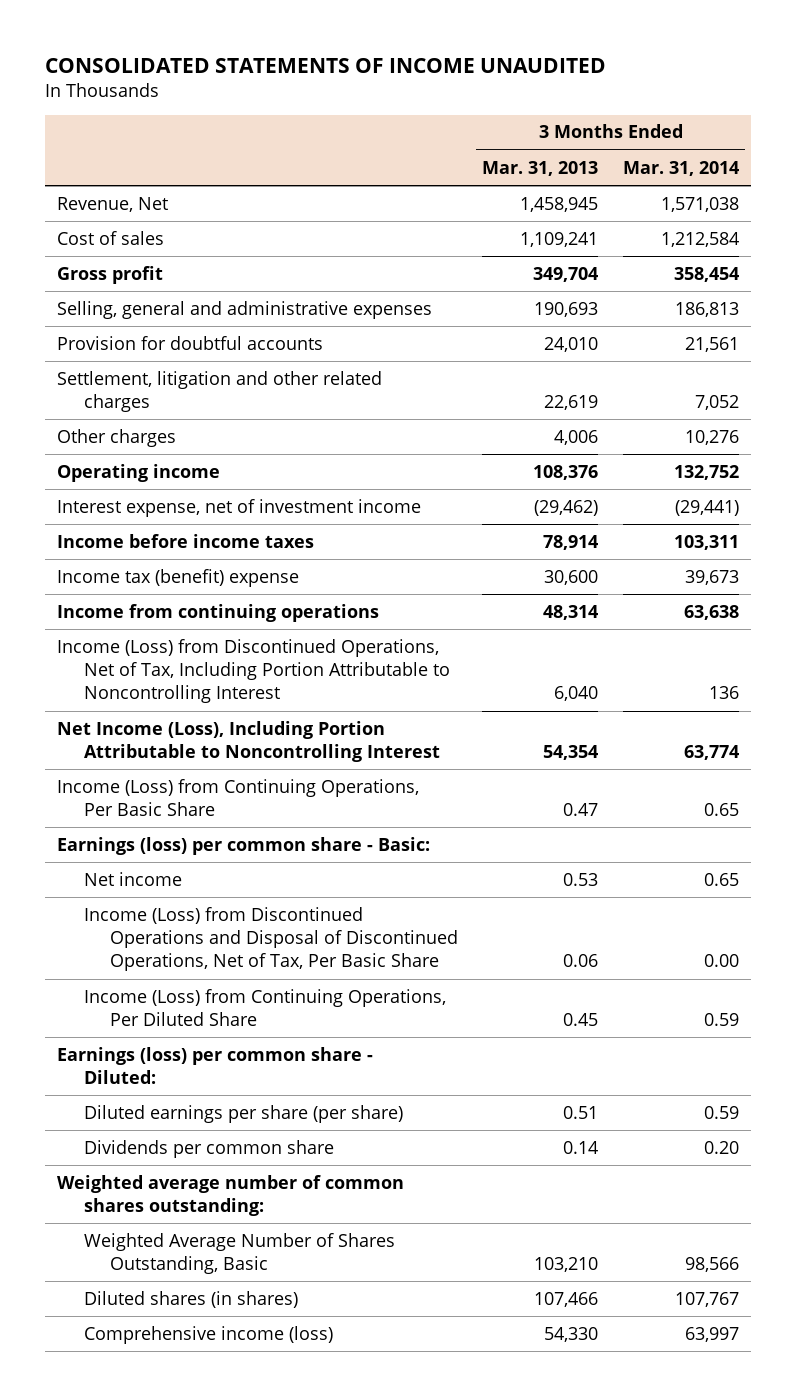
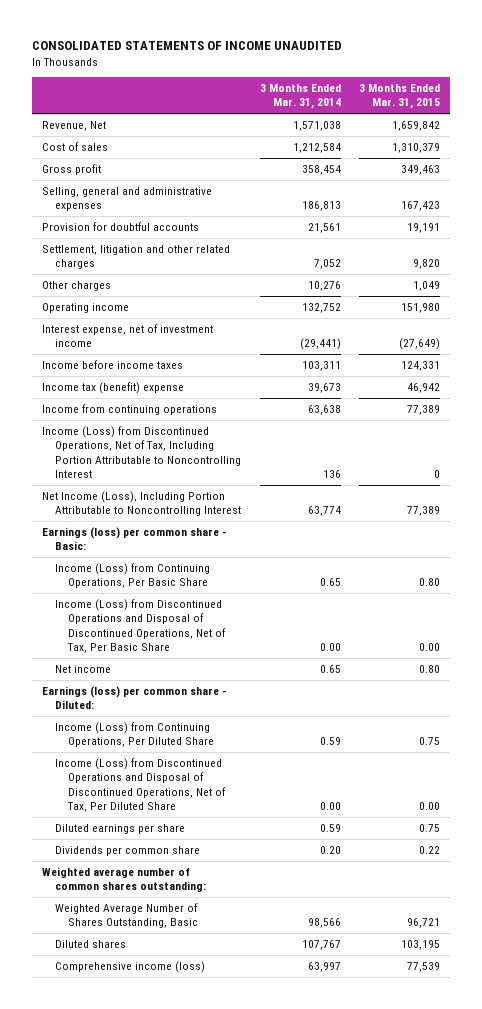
[482,160,599,176] Mar. 31, 2013 -> none
none -> [359,84,441,110] 3 Months Ended Mar. 31, 2015
[56,778,419,817] Income (Loss) from Continuing Operations, Per Basic Share -> [54,563,210,589] Income (Loss) from Continuing Operations, Per Basic Share
[83,871,182,886] Net income -> [54,665,111,674] Net income
[83,988,446,1027] Income (Loss) from Continuing Operations, Per Diluted Share -> [54,722,215,748] Income (Loss) from Continuing Operations, Per Diluted Share
none -> [54,758,227,812] Income (Loss) from Discontinued Operations and Disposal of Discontinued Operations, Net of Tax, Per Diluted Share
[83,1104,403,1123] Diluted earnings per share (per share) -> [54,824,185,835] Diluted earnings per share
[83,1290,298,1308] Diluted shares (in shares) -> [54,940,126,949] Diluted shares

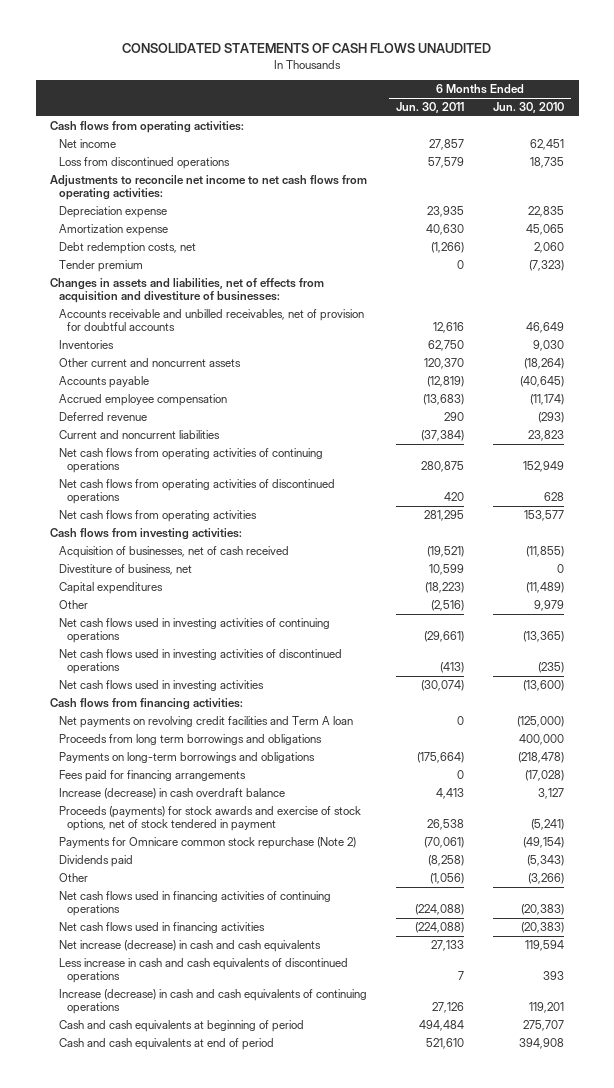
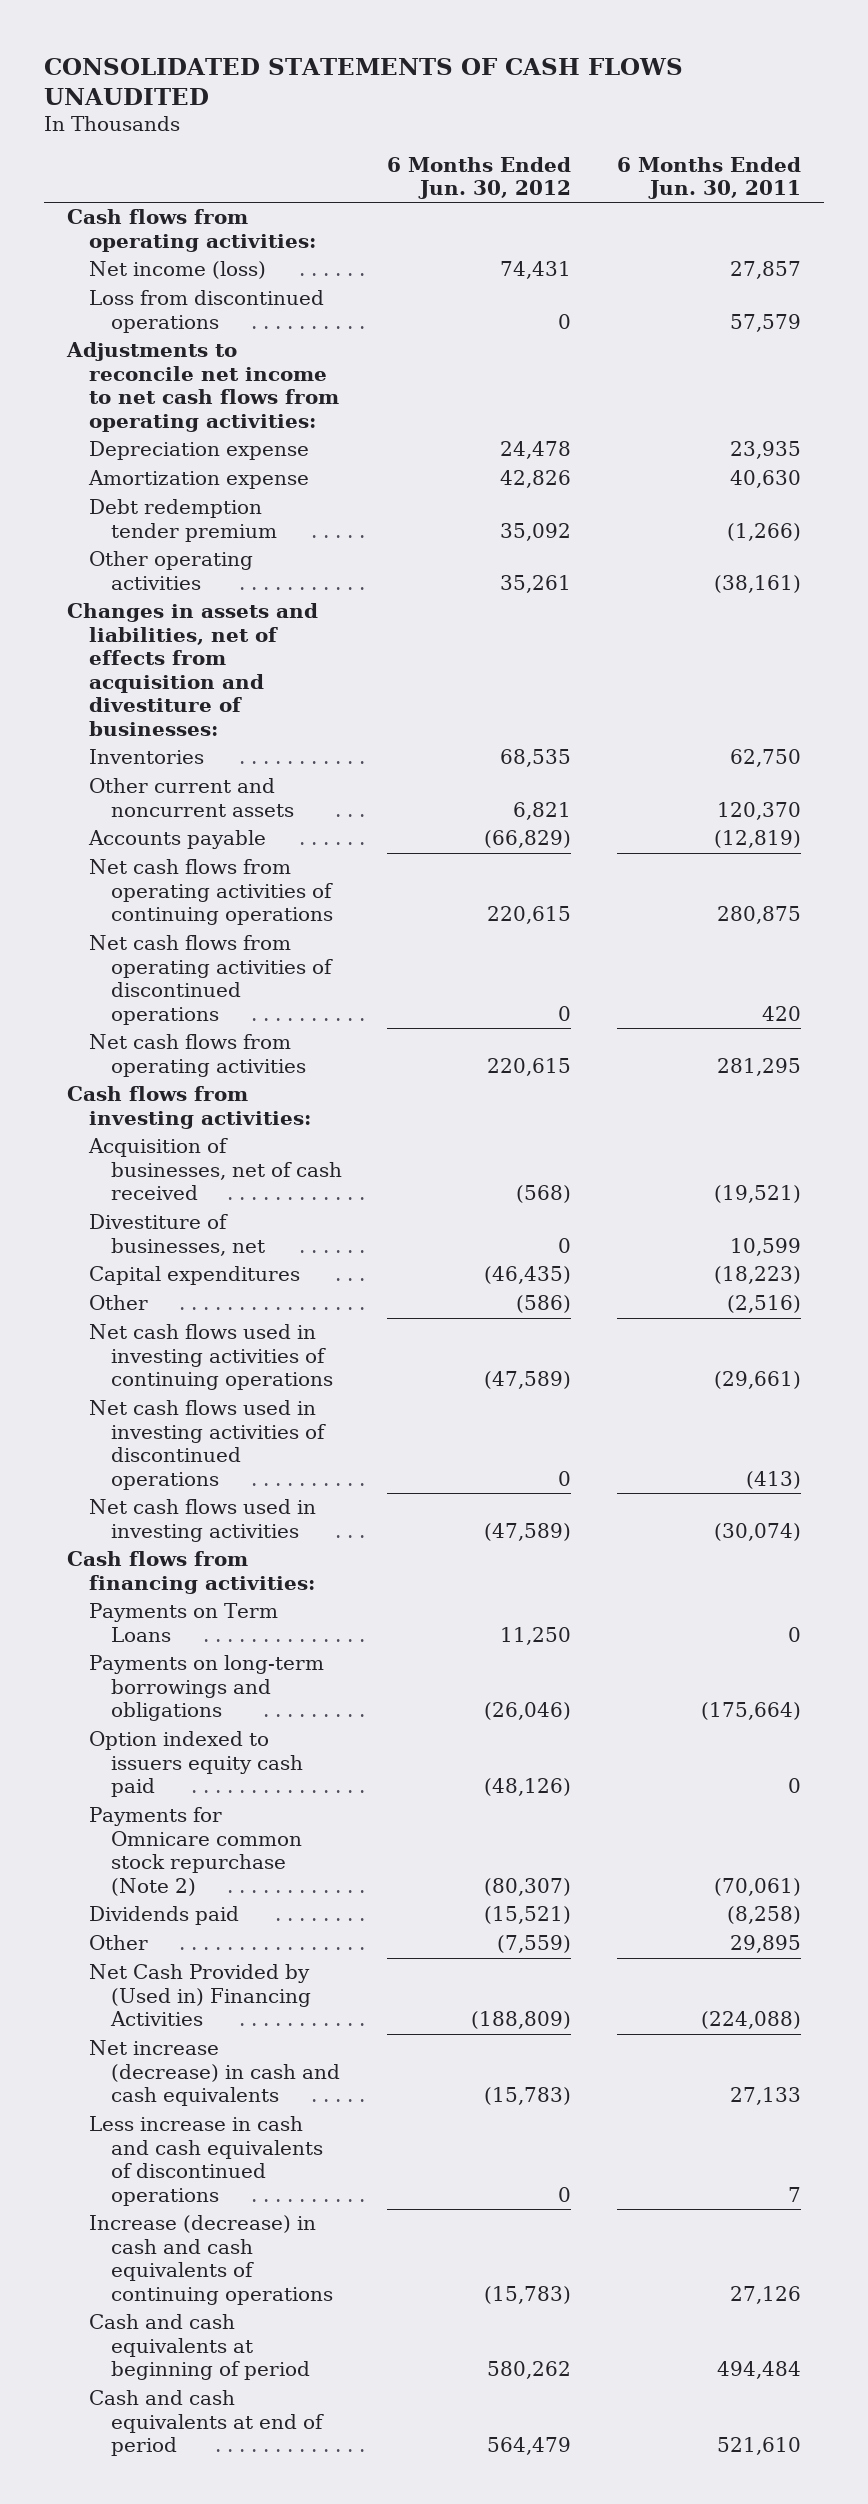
[493,102,565,114] Jun. 30, 2010 -> none
none -> [387,156,572,200] 6 Months Ended Jun. 30, 2012
[58,139,116,149] Net income -> [89,261,267,280] Net income (loss)
[58,260,143,273] Tender premium -> none
[58,242,196,255] Debt redemption costs, net -> [89,499,277,542] Debt redemption tender premium
none -> [89,551,254,590] Other operating activities
[58,309,364,332] Accounts receivable and unbilled receivables, net of provision for doubtful accounts -> none
[58,394,227,407] Accrued employee compensation -> none
[58,412,147,422] Deferred revenue -> none
[58,430,220,440] Current and noncurrent liabilities -> none
[58,564,192,576] Divestiture of business, net -> [89,1214,265,1256] Divestiture of businesses, net
[58,734,322,746] Proceeds from long term borrowings and obligations -> none
[58,716,353,729] Net payments on revolving credit facilities and Term A loan -> [89,1603,279,1642] Payments on Term Loans
[58,770,246,783] Fees paid for financing arrangements -> none
[58,788,285,800] Increase (decrease) in cash overdraft balance -> none
[58,806,361,832] Proceeds (payments) for stock awards and exercise of stock options, net of stock tendered in payment -> none
none -> [89,1731,303,1798] Option indexed to issuers equity cash paid
[58,891,331,917] Net cash flows used in financing activities of continuing operations -> none
[430,873,465,885] (1,056) -> [729,1935,801,1954] 29,895
[58,922,265,934] Net cash flows used in financing activities -> [89,1964,311,2027] Net Cash Provided by (Used in) Financing Activities

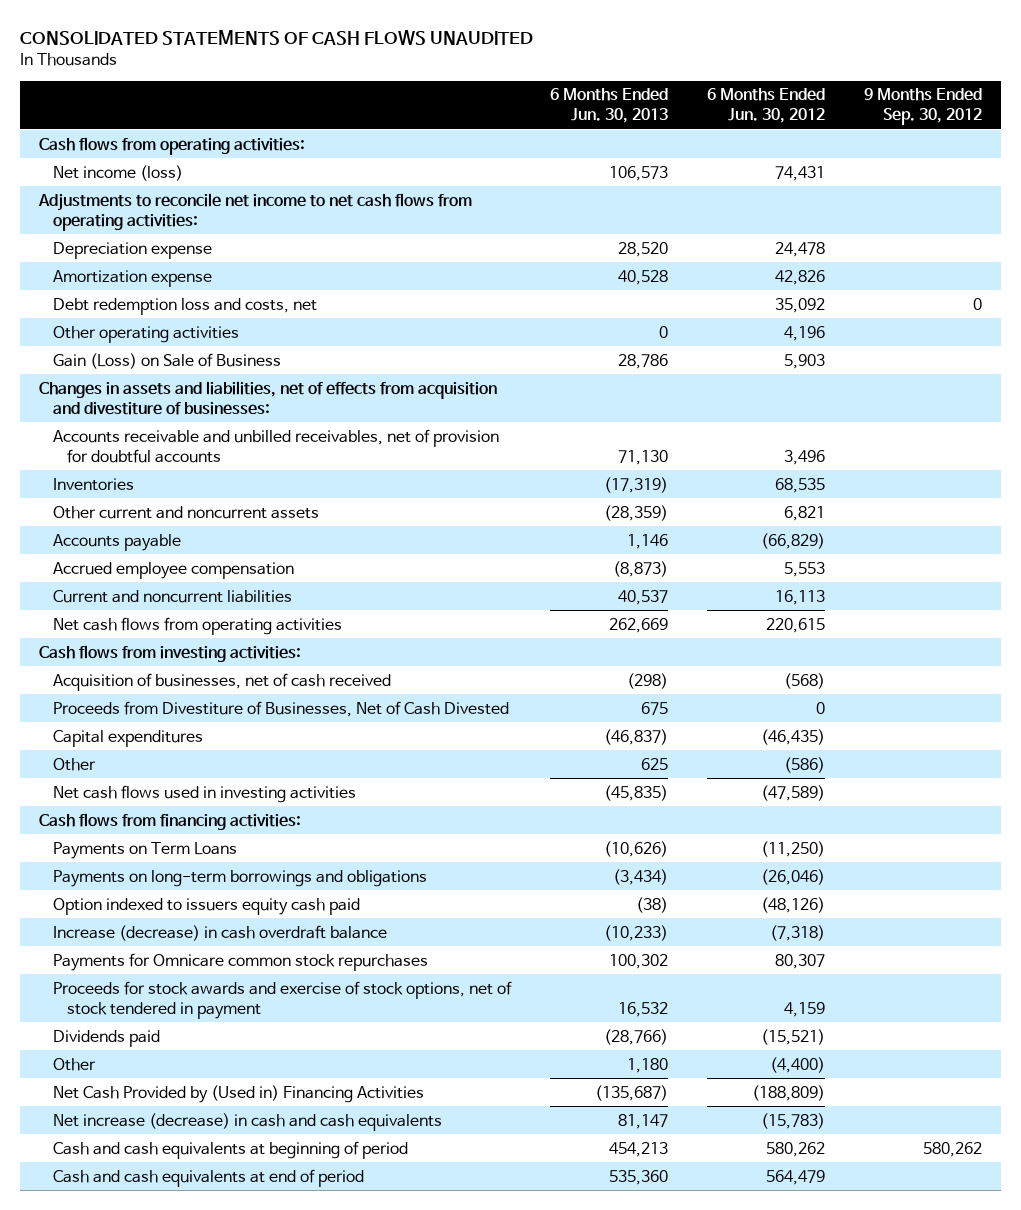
[616,156,801,200] 6 Months Ended Jun. 30, 2011 -> none
none -> [549,88,668,124] 6 Months Ended Jun. 30, 2013
none -> [863,88,982,126] 9 Months Ended Sep. 30, 2012
[89,290,325,333] Loss from discontinued operations -> none
[89,499,277,542] Debt redemption tender premium -> [53,297,318,315] Debt redemption loss and costs, net
[500,574,572,593] 35,261 -> [783,325,825,341] 4,196
none -> [53,352,282,369] Gain (Loss) on Sale of Business
none -> [53,428,500,463] Accounts receivable and unbilled receivables, net of provision for doubtful accounts
[89,859,333,926] Net cash flows from operating activities of continuing operations -> none
[89,935,333,1025] Net cash flows from operating activities of discontinued operations -> none
none -> [53,561,295,579] Accrued employee compensation
none -> [53,589,293,603] Current and noncurrent liabilities
[89,1214,265,1256] Divestiture of businesses, net -> [53,700,510,717] Proceeds from Divestiture of Businesses, Net of Cash Divested
[89,1324,333,1391] Net cash flows used in investing activities of continuing operations -> none
[89,1400,326,1490] Net cash flows used in investing activities of discontinued operations -> none
[500,1626,572,1645] 11,250 -> [760,840,825,857] (11,250)
none -> [53,924,388,941] Increase (decrease) in cash overdraft balance
[89,1807,302,1896] Payments for Omnicare common stock repurchase (Note 2) -> [53,952,429,971] Payments for Omnicare common stock repurchases
[484,1877,572,1896] (80,307) -> [774,953,825,969] 80,307
none -> [53,980,513,1019] Proceeds for stock awards and exercise of stock options, net of stock tendered in payment
[497,1935,572,1954] (7,559) -> [769,1056,825,1073] (4,400)
[89,2116,323,2206] Less increase in cash and cash equivalents of discontinued operations -> none
[89,2215,333,2305] Increase (decrease) in cash and cash equivalents of continuing operations -> none

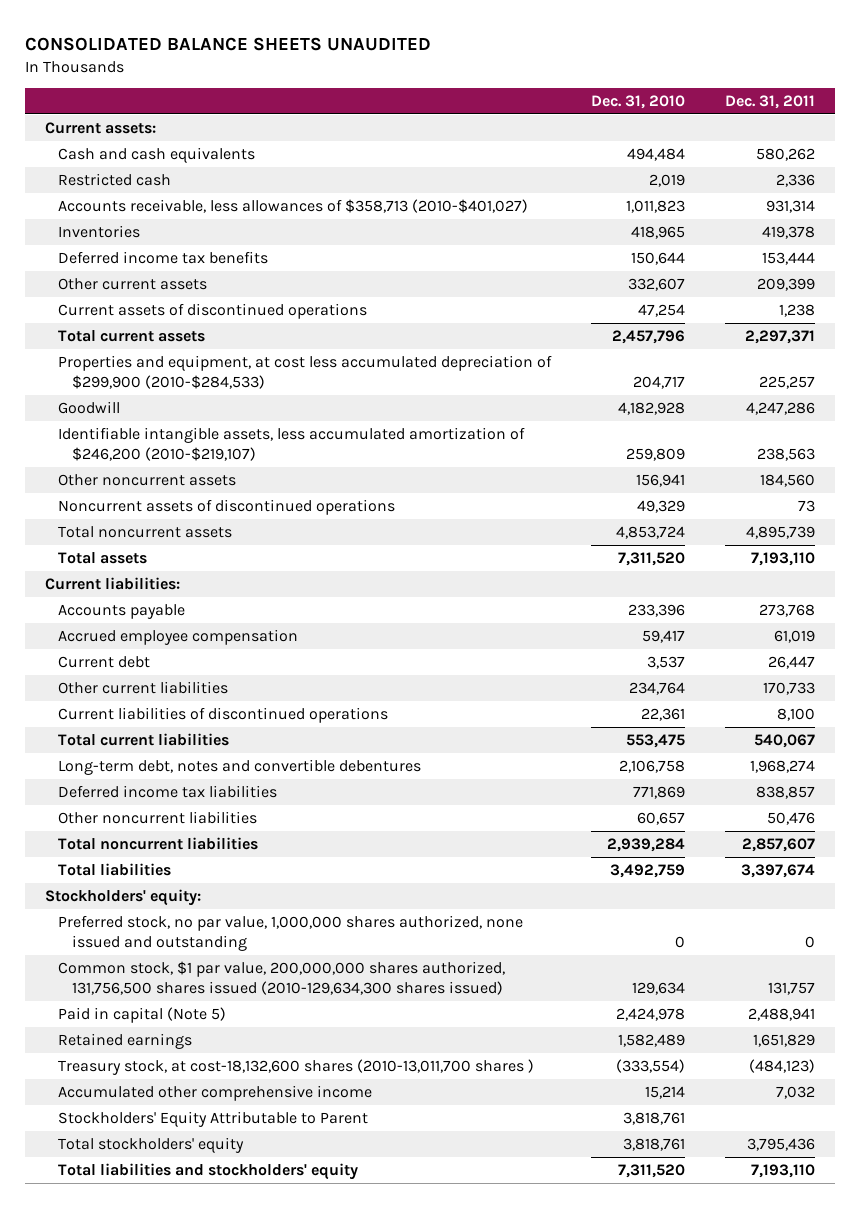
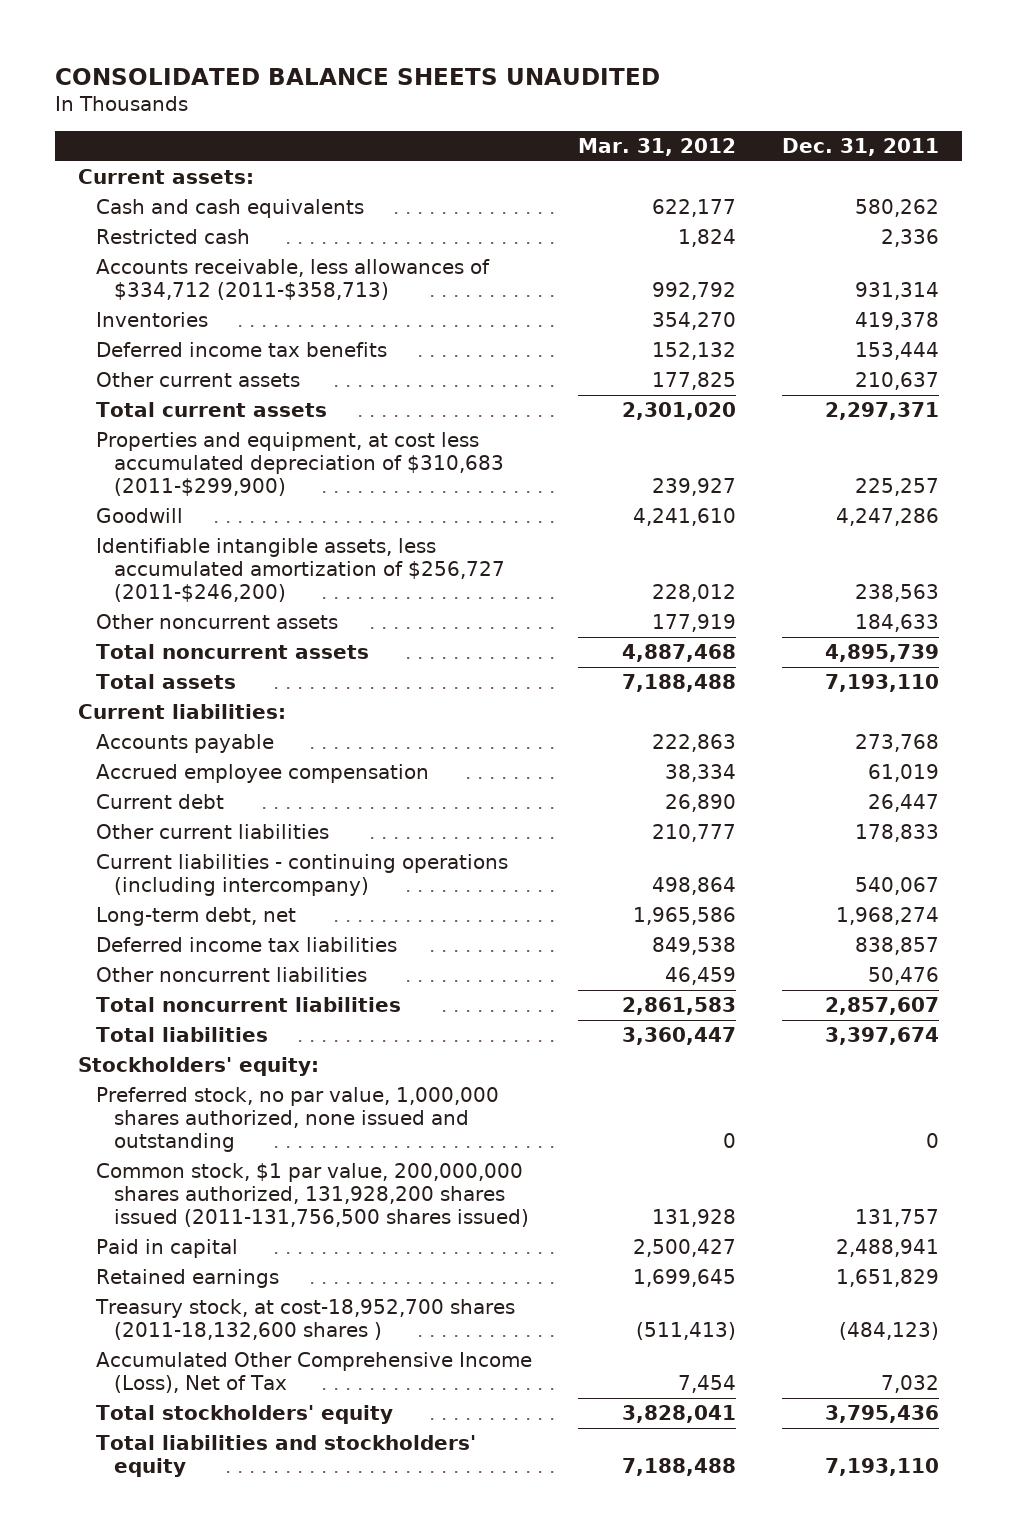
[591,94,686,109] Dec. 31, 2010 -> none
none -> [577,137,736,156] Mar. 31, 2012
[58,199,529,214] Accounts receivable, less allowances of $358,713 (2010-$401,027) -> [95,259,490,301] Accounts receivable, less allowances of $334,712 (2011-$358,713)
[58,303,368,320] Current assets of discontinued operations -> none
[757,278,816,292] 209,399 -> [855,372,940,391] 210,637
[58,355,553,390] Properties and equipment, at cost less accumulated depreciation of $299,900 (2010-$284,533) -> [95,432,504,496] Properties and equipment, at cost less accumulated depreciation of $310,683 (2011-$299,900)
[58,499,396,516] Noncurrent assets of discontinued operations -> none
[58,427,526,462] Identifiable intangible assets, less accumulated amortization of $246,200 (2010-$219,107) -> [95,538,505,602] Identifiable intangible assets, less accumulated amortization of $256,727 (2011-$246,200)
[760,474,816,488] 184,560 -> [855,614,940,633] 184,633
[58,707,389,724] Current liabilities of discontinued operations -> none
[763,682,816,696] 170,733 -> [855,824,940,843] 178,833
[58,733,230,747] Total current liabilities -> [95,854,508,897] Current liabilities - continuing operations (including intercompany)
[58,759,422,776] Long-term debt, notes and convertible debentures -> [95,907,296,927] Long-term debt, net
[58,961,506,996] Common stock, $1 par value, 200,000,000 shares authorized, 131,756,500 shares issued (2010-129,634,300 shares issued) -> [95,1163,529,1227] Common stock, $1 par value, 200,000,000 shares authorized, 131,928,200 shares issued (2011-131,756,500 shares issued)
[58,1007,227,1024] Paid in capital (Note 5) -> [95,1239,238,1259] Paid in capital
[58,1111,369,1128] Stockholders' Equity Attributable to Parent -> none
[58,1059,535,1076] Treasury stock, at cost-18,132,600 shares (2010-13,011,700 shares ) -> [94,1299,515,1341] Treasury stock, at cost-18,952,700 shares (2011-18,132,600 shares )
[58,1085,373,1102] Accumulated other comprehensive income -> [95,1352,532,1394] Accumulated Other Comprehensive Income (Loss), Net of Tax

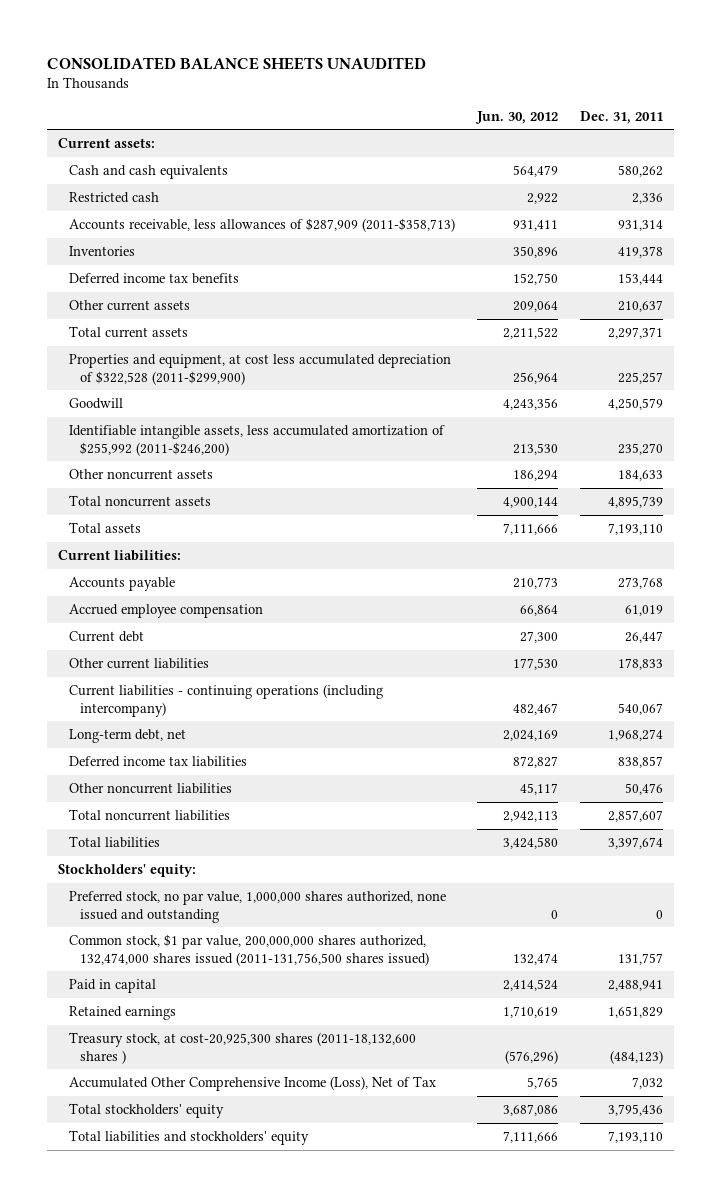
[577,137,736,156] Mar. 31, 2012 -> none
none -> [474,110,558,124] Jun. 30, 2012
[95,259,490,301] Accounts receivable, less allowances of $334,712 (2011-$358,713) -> [68,218,455,233] Accounts receivable, less allowances of $287,909 (2011-$358,713)
[95,432,504,496] Properties and equipment, at cost less accumulated depreciation of $310,683 (2011-$299,900) -> [68,354,451,385] Properties and equipment, at cost less accumulated depreciation of $322,528 (2011-$299,900)
[836,508,940,527] 4,247,286 -> [607,398,663,411] 4,250,579
[95,538,505,602] Identifiable intangible assets, less accumulated amortization of $256,727 (2011-$246,200) -> [68,425,445,456] Identifiable intangible assets, less accumulated amortization of $255,992 (2011-$246,200)
[855,583,940,602] 238,563 -> [617,442,663,455] 235,270
[95,1163,529,1227] Common stock, $1 par value, 200,000,000 shares authorized, 131,928,200 shares issued (2011-131,756,500 shares issued) -> [68,934,429,966] Common stock, $1 par value, 200,000,000 shares authorized, 132,474,000 shares issued (2011-131,756,500 shares issued)
[94,1299,515,1341] Treasury stock, at cost-18,952,700 shares (2011-18,132,600 shares ) -> [68,1032,416,1064] Treasury stock, at cost-20,925,300 shares (2011-18,132,600 shares )

